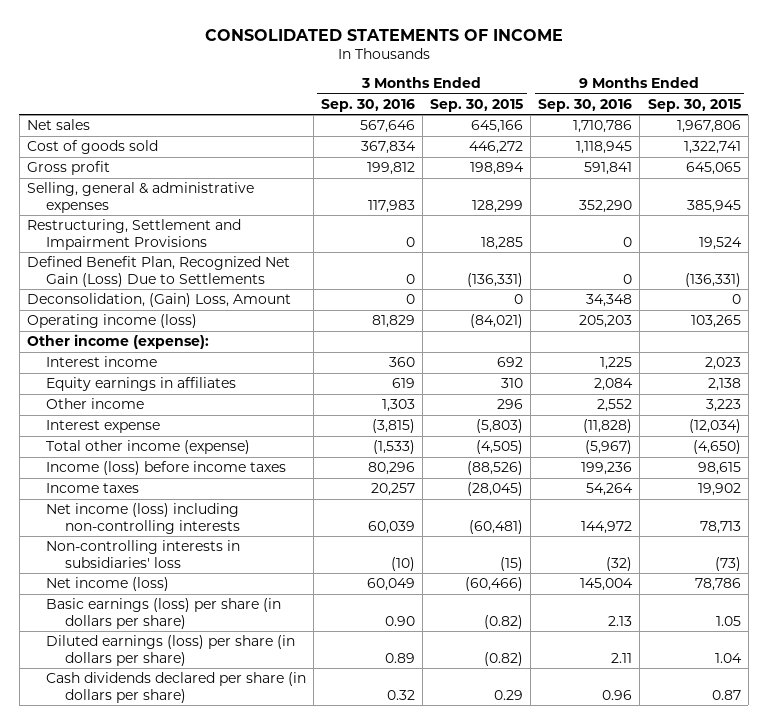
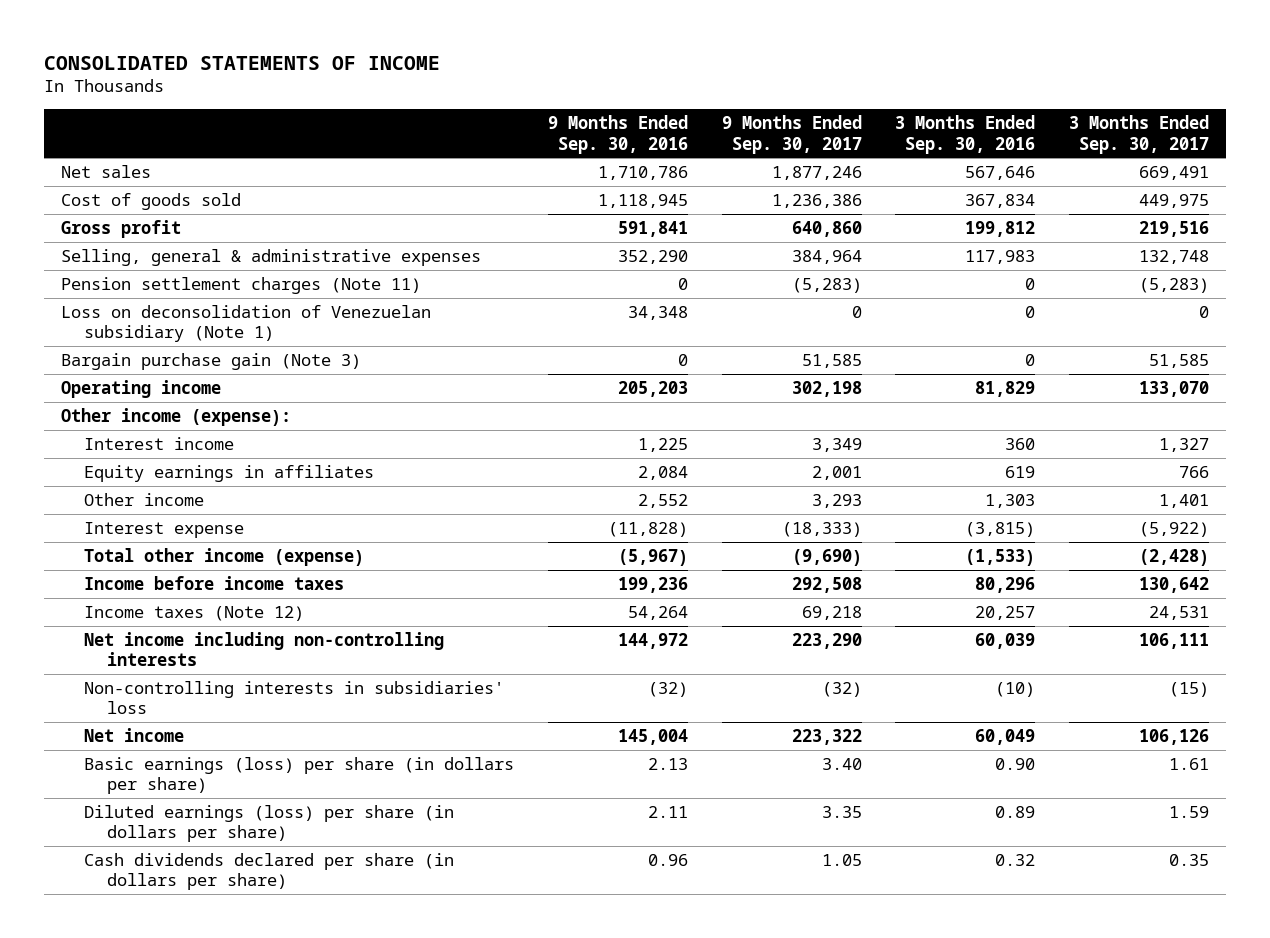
[430,98,524,112] Sep. 30, 2015 -> none
[647,98,741,112] Sep. 30, 2015 -> none
none -> [721,114,862,154] 9 Months Ended Sep. 30, 2017
none -> [1069,114,1210,154] 3 Months Ended Sep. 30, 2017
[26,219,241,250] Restructuring, Settlement and Impairment Provisions -> none
[26,256,290,287] Defined Benefit Plan, Recognized Net Gain (Loss) Due to Settlements -> [60,276,421,294] Pension settlement charges (Note 11)
[26,293,291,308] Deconsolidation, (Gain) Loss, Amount -> [60,304,431,343] Loss on deconsolidation of Venezuelan subsidiary (Note 1)
none -> [60,352,361,370] Bargain purchase gain (Note 3)
[26,314,197,329] Operating income (loss) -> [60,379,221,398] Operating income
[45,461,286,476] Income (loss) before income taxes -> [83,575,344,590] Income before income taxes
[45,483,139,494] Income taxes -> [83,605,304,621] Income taxes (Note 12)
[45,503,240,534] Net income (loss) including non-controlling interests -> [83,631,444,667] Net income including non-controlling interests
[45,577,169,592] Net income (loss) -> [83,727,184,742] Net income

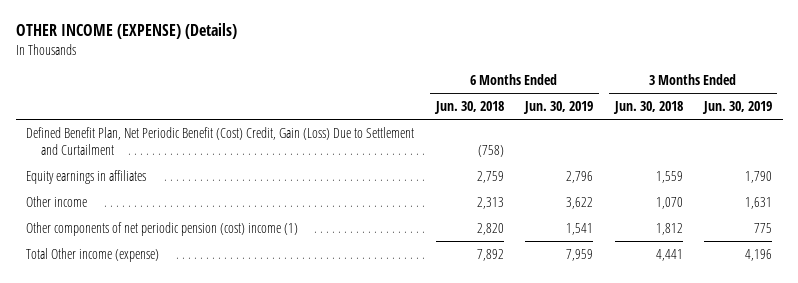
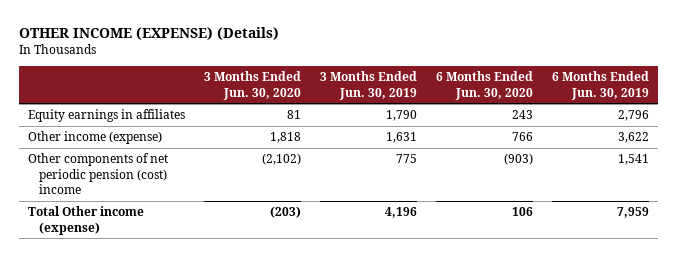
[433,101,504,115] Jun. 30, 2018 -> none
[612,101,683,115] Jun. 30, 2018 -> none
none -> [204,71,302,101] 3 Months Ended Jun. 30, 2020
none -> [435,71,533,101] 6 Months Ended Jun. 30, 2020
[26,126,415,155] Defined Benefit Plan, Net Periodic Benefit (Cost) Credit, Gain (Loss) Due to Settlement and Curtailment -> none
[26,195,88,207] Other income -> [28,131,163,145] Other income (expense)
[26,221,299,236] Other components of net periodic pension (cost) income (1) -> [28,153,169,195] Other components of net periodic pension (cost) income

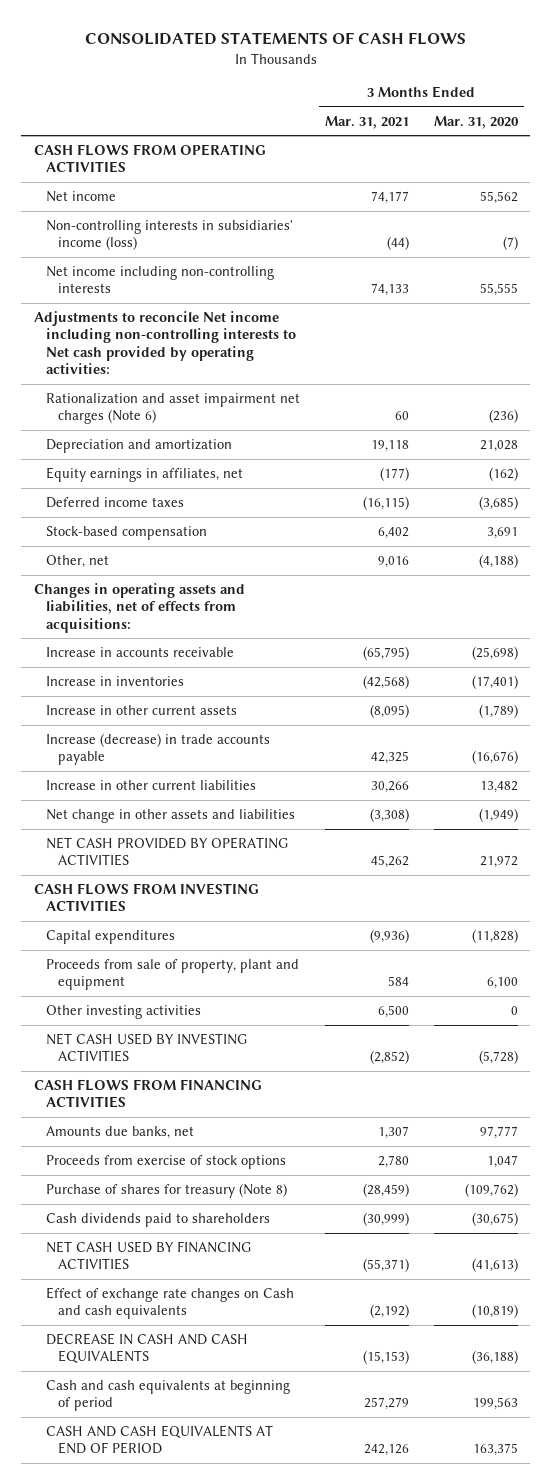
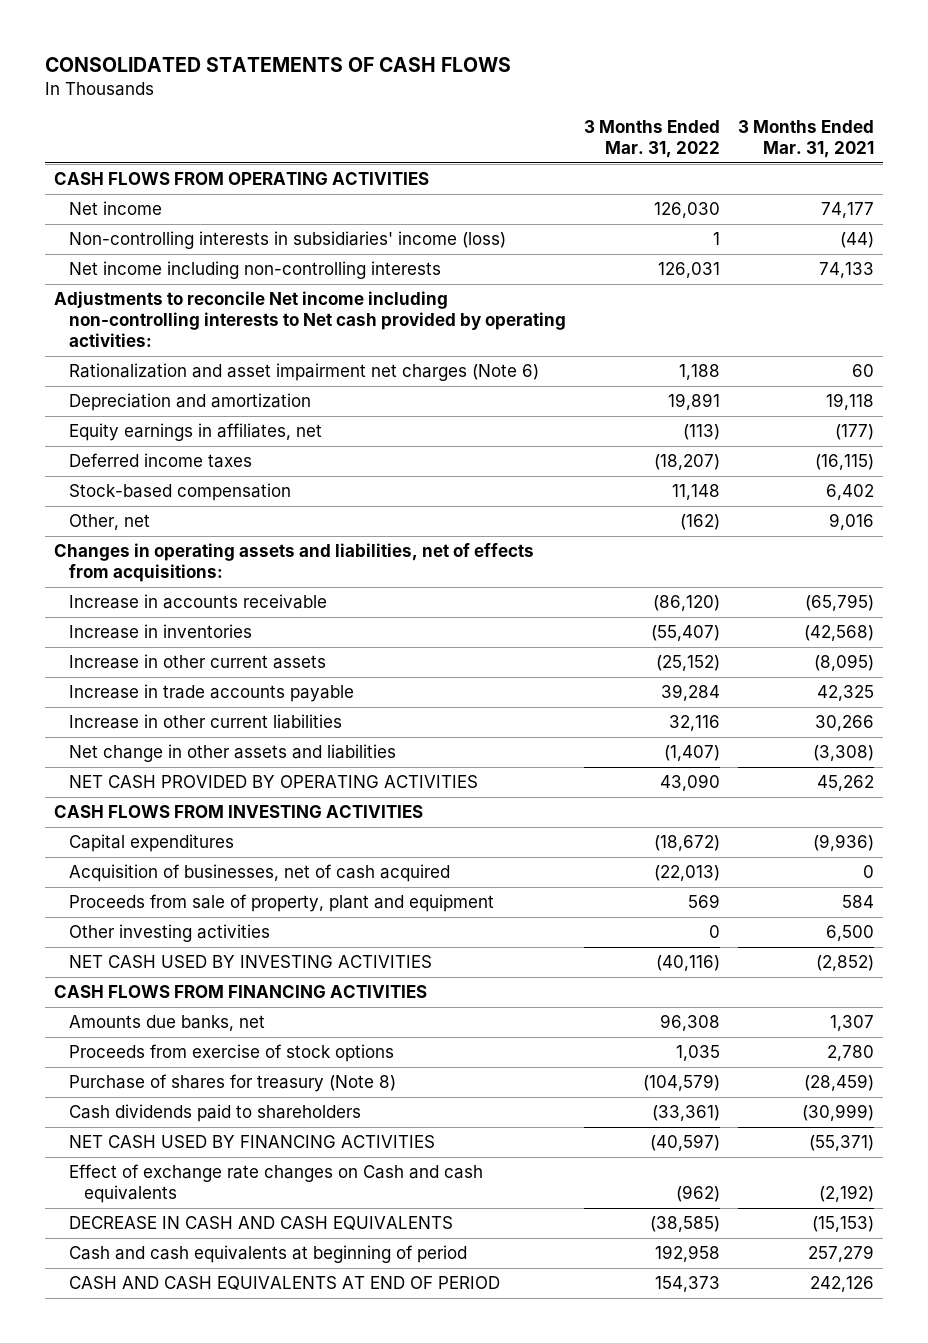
[433,115,519,129] Mar. 31, 2020 -> none
none -> [584,119,721,158] 3 Months Ended Mar. 31, 2022
[46,732,271,766] Increase (decrease) in trade accounts payable -> [69,684,355,703] Increase in trade accounts payable
none -> [69,864,451,883] Acquisition of businesses, net of cash acquired

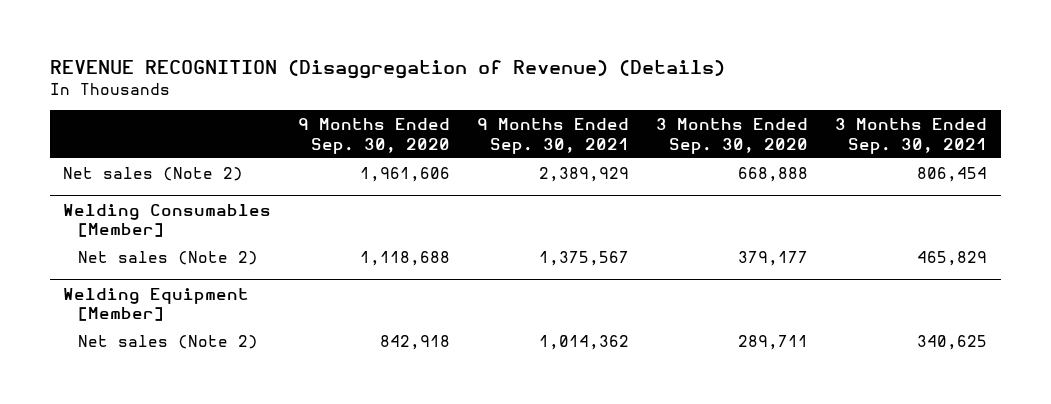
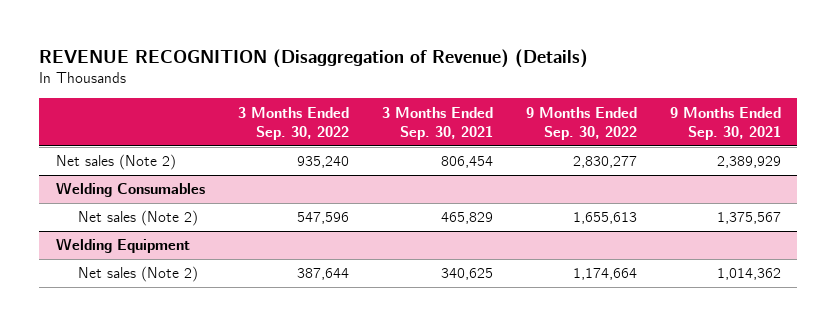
[298,118,451,154] 9 Months Ended Sep. 30, 2020 -> none
[656,118,809,154] 3 Months Ended Sep. 30, 2020 -> none
none -> [237,106,349,140] 3 Months Ended Sep. 30, 2022
none -> [525,106,637,140] 9 Months Ended Sep. 30, 2022
[63,203,272,238] Welding Consumables [Member] -> [55,182,205,198] Welding Consumables
[63,287,250,322] Welding Equipment [Member] -> [55,238,190,254] Welding Equipment

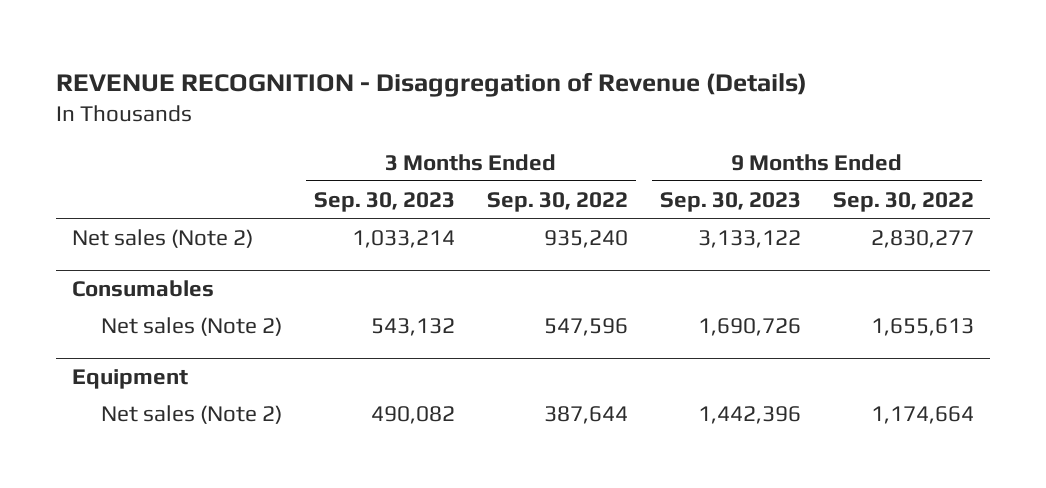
[38,48,588,68] REVENUE RECOGNITION (Disaggregation of Revenue) (Details) -> [56,72,808,98] REVENUE RECOGNITION - Disaggregation of Revenue (Details)
[381,106,493,140] 3 Months Ended Sep. 30, 2021 -> none
[669,106,781,140] 9 Months Ended Sep. 30, 2021 -> none
none -> [314,191,456,212] Sep. 30, 2023
none -> [659,191,801,212] Sep. 30, 2023
[55,182,205,198] Welding Consumables -> [72,280,215,298] Consumables
[55,238,190,254] Welding Equipment -> [72,369,189,390] Equipment

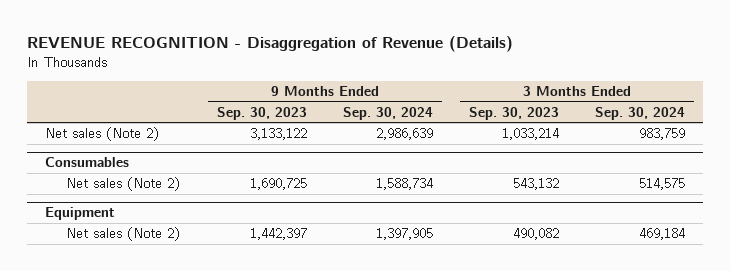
[487,191,629,212] Sep. 30, 2022 -> none
[832,191,974,212] Sep. 30, 2022 -> none
none -> [342,106,433,120] Sep. 30, 2024
none -> [594,106,685,120] Sep. 30, 2024
[697,317,801,336] 1,690,726 -> [249,178,307,191] 1,690,725
[697,405,801,424] 1,442,396 -> [249,228,307,241] 1,442,397

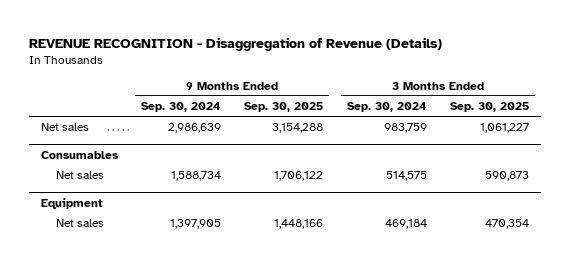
[216,106,307,120] Sep. 30, 2023 -> none
[468,106,559,120] Sep. 30, 2023 -> none
none -> [244,102,324,113] Sep. 30, 2025
none -> [449,102,529,113] Sep. 30, 2025
[44,127,159,142] Net sales (Note 2) -> [40,123,89,132] Net sales
[66,177,181,192] Net sales (Note 2) -> [56,171,105,180] Net sales
[66,227,181,242] Net sales (Note 2) -> [56,219,105,228] Net sales

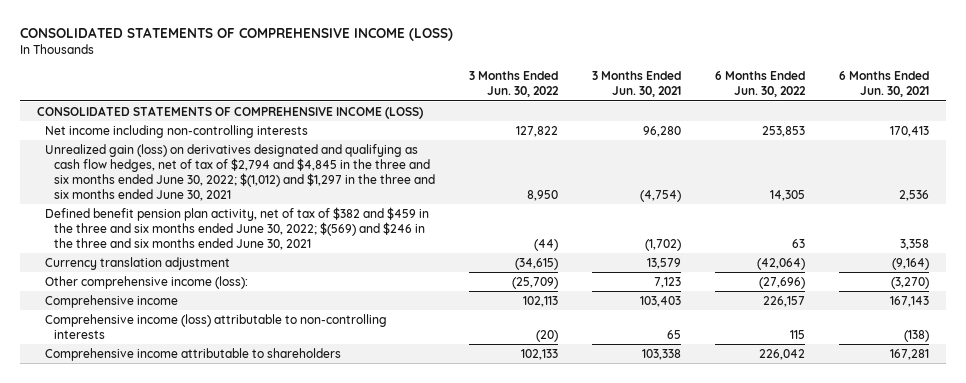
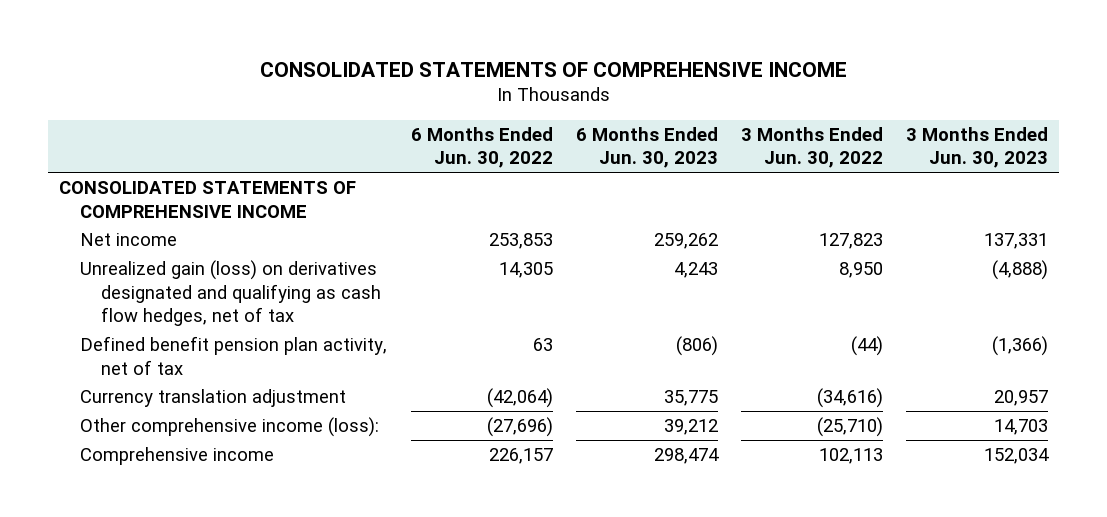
[19,27,453,42] CONSOLIDATED STATEMENTS OF COMPREHENSIVE INCOME (LOSS) -> [259,61,847,77] CONSOLIDATED STATEMENTS OF COMPREHENSIVE INCOME
[592,71,682,98] 3 Months Ended Jun. 30, 2021 -> none
[838,71,929,98] 6 Months Ended Jun. 30, 2021 -> none
none -> [575,126,718,169] 6 Months Ended Jun. 30, 2023
none -> [905,126,1048,169] 3 Months Ended Jun. 30, 2023
[36,105,423,119] CONSOLIDATED STATEMENTS OF COMPREHENSIVE INCOME (LOSS) -> [59,180,357,218] CONSOLIDATED STATEMENTS OF COMPREHENSIVE INCOME
[45,124,309,138] Net income including non-controlling interests -> [80,232,178,246] Net income
[516,125,559,137] 127,822 -> [818,232,883,249] 127,823
[45,143,436,201] Unrealized gain (loss) on derivatives designated and qualifying as cash flow hedges, net of tax of $2,794 and $4,845 in the three and six months ended June 30, 2022; $(1,012) and $1,297 in the three and six months ended June 30, 2021 -> [80,259,382,327] Unrealized gain (loss) on derivatives designated and qualifying as cash flow hedges, net of tax
[45,206,430,250] Defined benefit pension plan activity, net of tax of $382 and $459 in the three and six months ended June 30, 2022; $(569) and $246 in the three and six months ended June 30, 2021 -> [80,335,388,375] Defined benefit pension plan activity, net of tax
[515,257,559,270] (34,615) -> [816,387,883,408] (34,616)
[512,276,559,289] (25,709) -> [816,416,883,437] (25,710)
[45,313,388,339] Comprehensive income (loss) attributable to non-controlling interests -> none
[45,347,342,361] Comprehensive income attributable to shareholders -> none

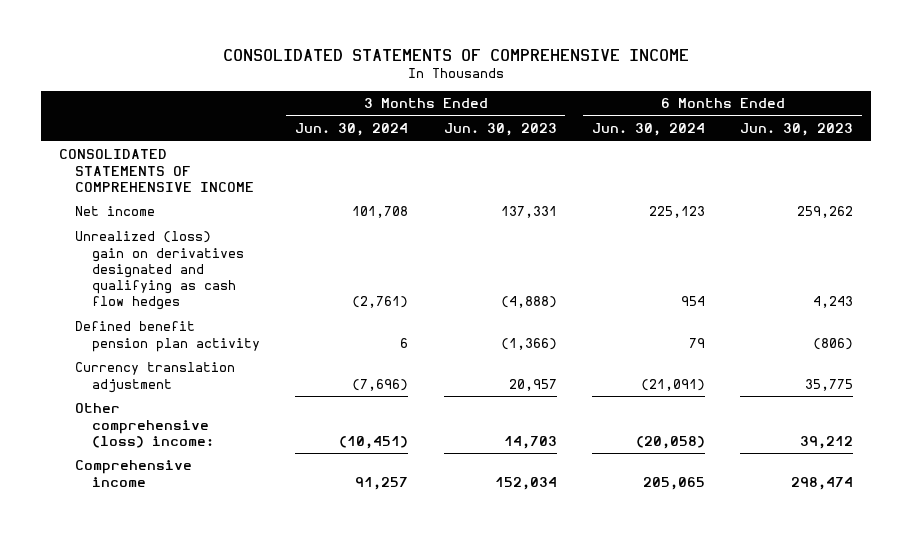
[410,126,553,169] 6 Months Ended Jun. 30, 2022 -> none
[740,126,883,169] 3 Months Ended Jun. 30, 2022 -> none
none -> [295,123,409,137] Jun. 30, 2024
none -> [591,123,705,137] Jun. 30, 2024
[80,259,382,327] Unrealized gain (loss) on derivatives designated and qualifying as cash flow hedges, net of tax -> [75,231,244,311] Unrealized (loss) gain on derivatives designated and qualifying as cash flow hedges
[80,335,388,375] Defined benefit pension plan activity, net of tax -> [75,321,260,352] Defined benefit pension plan activity
[80,416,380,437] Other comprehensive income (loss): -> [75,403,214,448] Other comprehensive (loss) income:

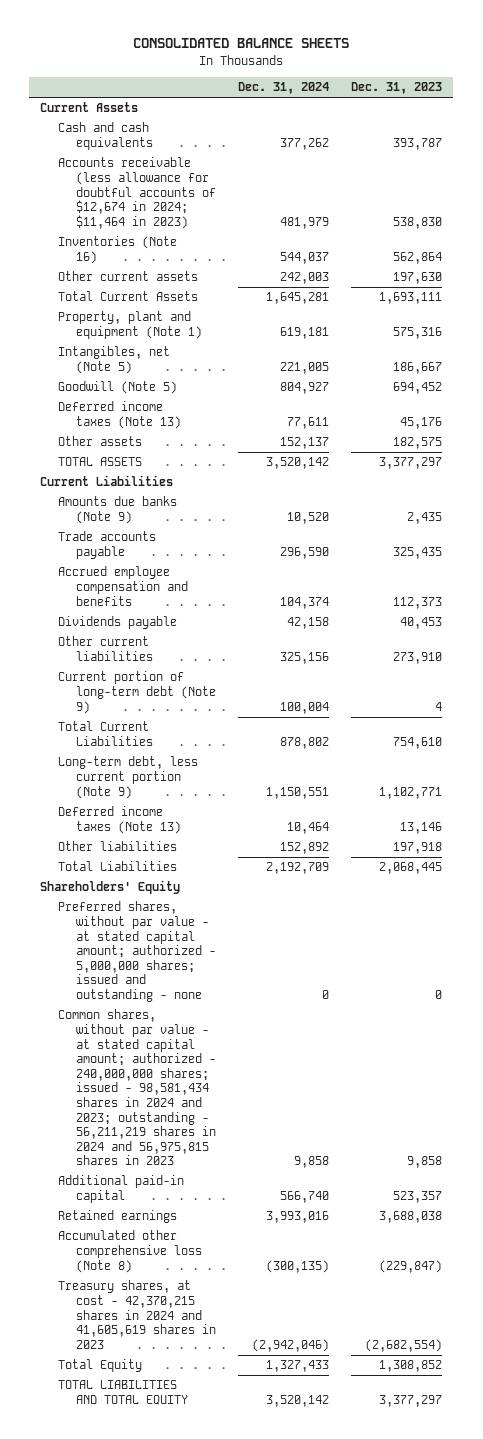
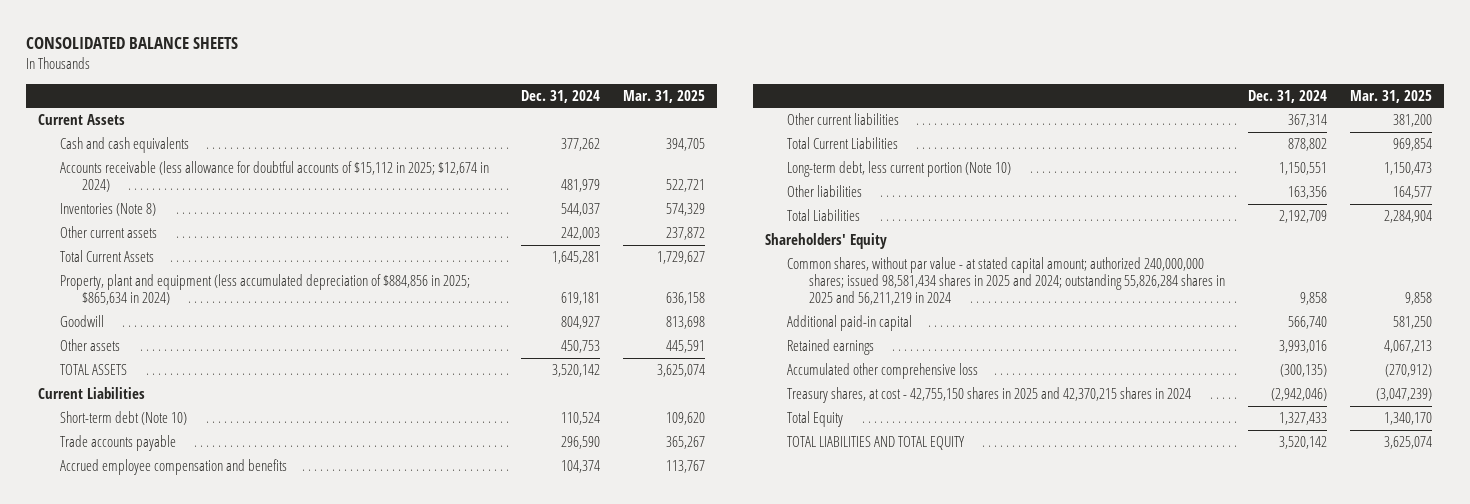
[351,82,443,95] Dec. 31, 2023 -> none
none -> [622,89,705,103] Mar. 31, 2025
[58,157,216,229] Accounts receivable (less allowance for doubtful accounts of $12,674 in 2024; $11,464 in 2023) -> [59,161,489,193] Accounts receivable (less allowance for doubtful accounts of $15,112 in 2025; $12,674 in 2024)
[58,236,178,265] Inventories (Note 16) -> [59,203,156,217] Inventories (Note 8)
[58,346,171,375] Intangibles, net (Note 5) -> none
[58,401,181,430] Deferred income taxes (Note 13) -> none
[58,311,202,340] Property, plant and equipment (Note 1) -> [59,274,470,306] Property, plant and equipment (less accumulated depreciation of $884,856 in 2025; $865,634 in 2024)
[58,381,178,395] Goodwill (Note 5) -> [59,315,104,328] Goodwill
[280,437,330,450] 152,137 -> [560,340,600,354] 450,753
[58,496,178,525] Amounts due banks (Note 9) -> none
none -> [59,411,187,426] Short-term debt (Note 10)
[58,616,178,630] Dividends payable -> none
[58,671,216,714] Current portion of long-term debt (Note 9) -> none
[280,652,330,665] 325,156 -> [1288,114,1328,128] 367,314
[58,806,181,835] Deferred income taxes (Note 13) -> none
[58,756,199,799] Long-term debt, less current portion (Note 9) -> [787,161,1012,178] Long-term debt, less current portion (Note 10)
[280,842,330,855] 152,892 -> [1288,186,1328,200] 163,356
[58,901,216,1002] Preferred shares, without par value - at stated capital amount; authorized - 5,000,000 shares; issued and outstanding - none -> none
[58,1009,216,1166] Common shares, without par value - at stated capital amount; authorized - 240,000,000 shares; issued - 98,581,434 shares in 2024 and 2023; outstanding - 56,211,219 shares in 2024 and 56,975,815 shares in 2023 -> [787,257,1225,306] Common shares, without par value - at stated capital amount; authorized 240,000,000 shares; issued 98,581,434 shares in 2025 and 2024; outstanding 55,826,284 shares in 2025 and 56,211,219 in 2024
[58,1230,202,1273] Accumulated other comprehensive loss (Note 8) -> [787,363,979,380] Accumulated other comprehensive loss
[58,1280,216,1349] Treasury shares, at cost - 42,370,215 shares in 2024 and 41,605,619 shares in 2023 -> [787,387,1192,404] Treasury shares, at cost - 42,755,150 shares in 2025 and 42,370,215 shares in 2024

